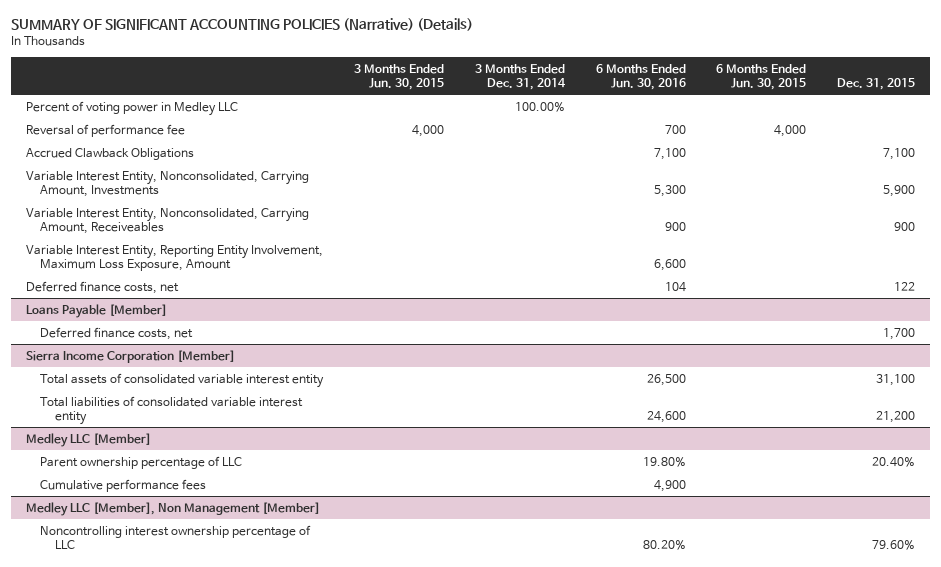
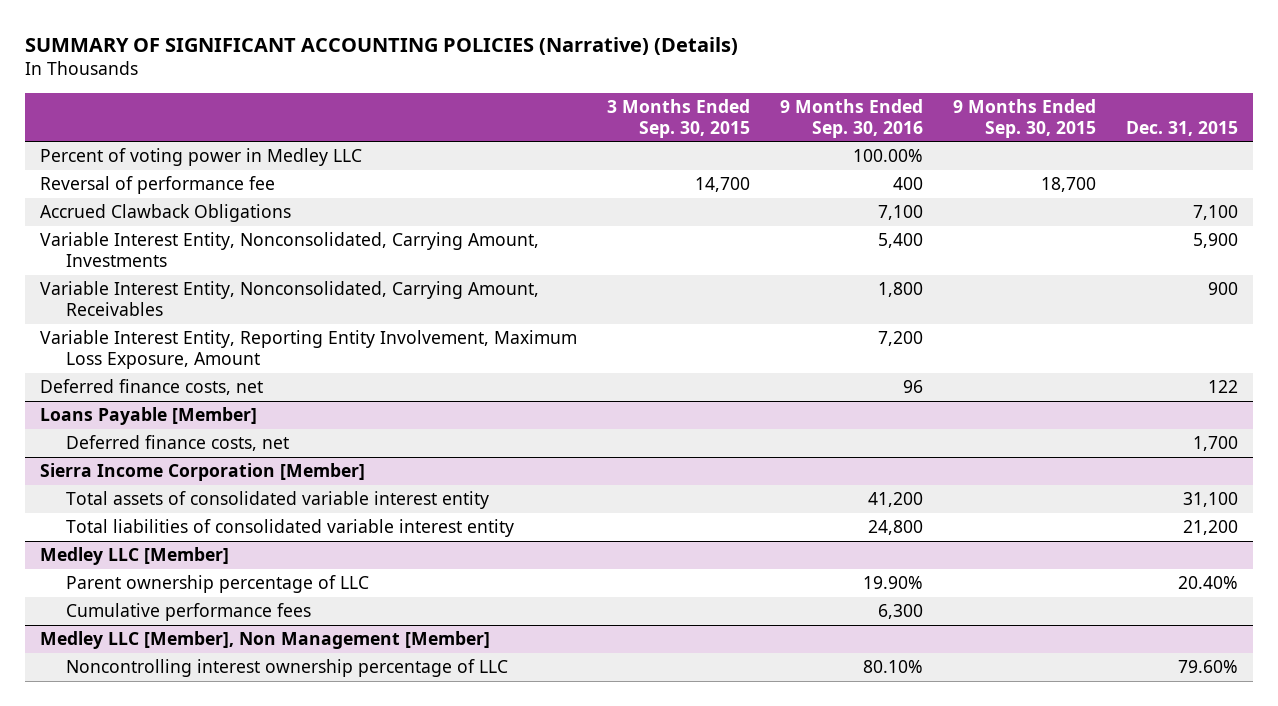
[354,63,445,91] 3 Months Ended Jun. 30, 2015 -> none
[474,63,566,91] 3 Months Ended Dec. 31, 2014 -> none
[595,63,686,91] 6 Months Ended Jun. 30, 2016 -> none
[716,63,807,91] 6 Months Ended Jun. 30, 2015 -> none
none -> [606,99,750,138] 3 Months Ended Sep. 30, 2015
none -> [779,99,923,138] 9 Months Ended Sep. 30, 2016
none -> [952,99,1096,138] 9 Months Ended Sep. 30, 2015
[26,207,310,234] Variable Interest Entity, Nonconsolidated, Carrying Amount, Receiveables -> [39,281,539,316] Variable Interest Entity, Nonconsolidated, Carrying Amount, Receivables

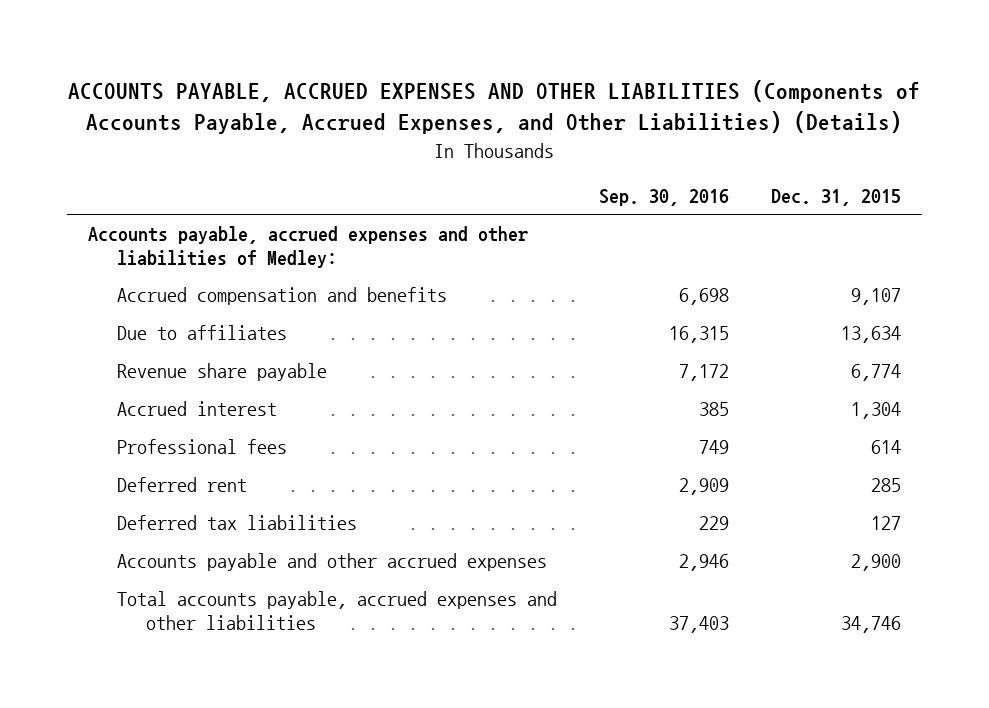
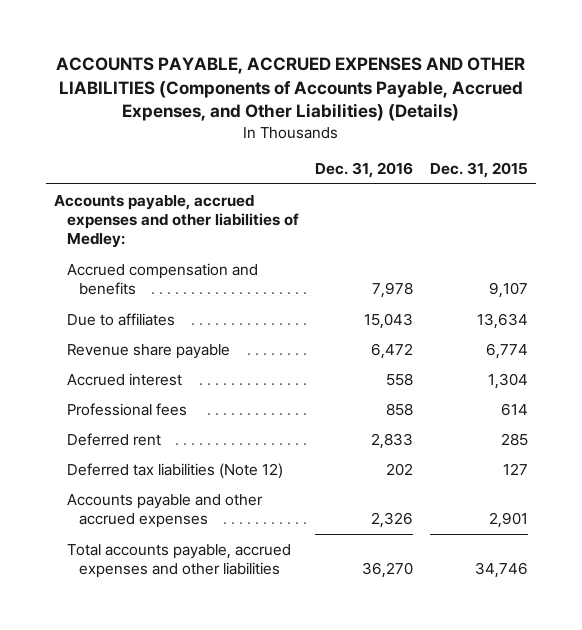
[598,188,729,206] Sep. 30, 2016 -> none
none -> [315,161,414,178] Dec. 31, 2016
[116,515,357,531] Deferred tax liabilities -> [66,462,283,479] Deferred tax liabilities (Note 12)
[850,554,901,572] 2,900 -> [488,511,528,528] 2,901

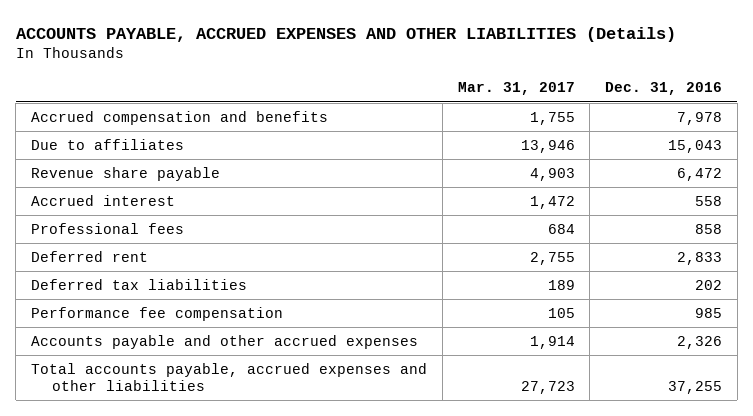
[55,56,525,122] ACCOUNTS PAYABLE, ACCRUED EXPENSES AND OTHER LIABILITIES (Components of Accounts Payable, Accrued Expenses, and Other Liabilities) (Details) -> [15,26,676,42] ACCOUNTS PAYABLE, ACCRUED EXPENSES AND OTHER LIABILITIES (Details)
[429,161,528,178] Dec. 31, 2015 -> none
none -> [457,82,575,96] Mar. 31, 2017
[54,194,299,249] Accounts payable, accrued expenses and other liabilities of Medley: -> none
[66,462,283,479] Deferred tax liabilities (Note 12) -> [31,279,248,291] Deferred tax liabilities
none -> [31,307,284,322] Performance fee compensation
[362,561,414,578] 36,270 -> [668,381,723,395] 37,255

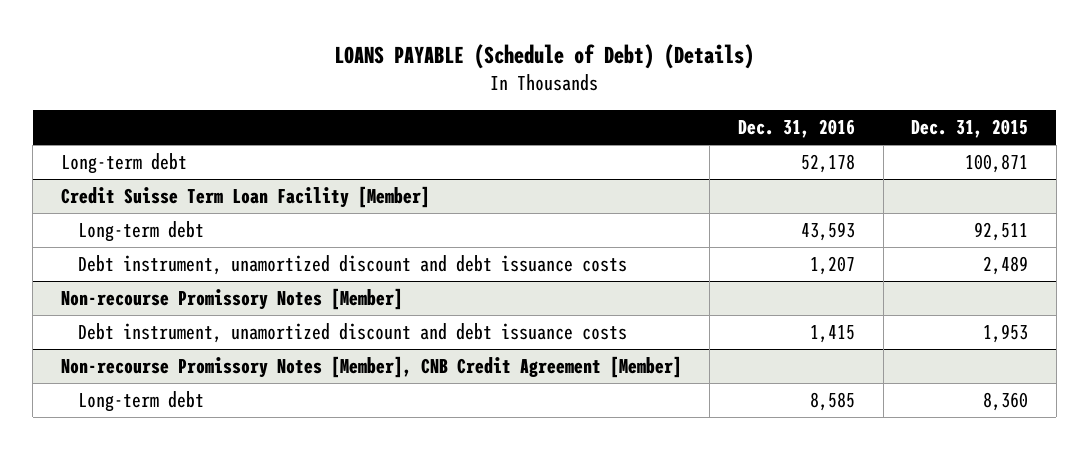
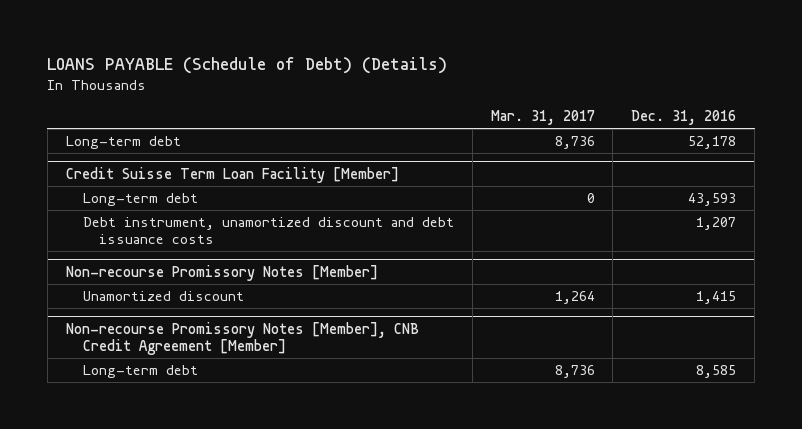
[911,119,1029,139] Dec. 31, 2015 -> none
none -> [490,110,595,126] Mar. 31, 2017
[78,323,628,344] Debt instrument, unamortized discount and debt issuance costs -> [82,291,244,302] Unamortized discount

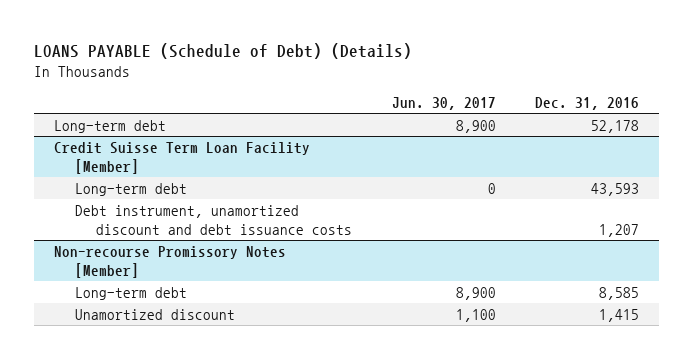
[490,110,595,126] Mar. 31, 2017 -> none
none -> [391,96,496,110] Jun. 30, 2017
[65,321,419,355] Non-recourse Promissory Notes [Member], CNB Credit Agreement [Member] -> none
[82,291,244,302] Unamortized discount -> [74,308,235,320] Unamortized discount

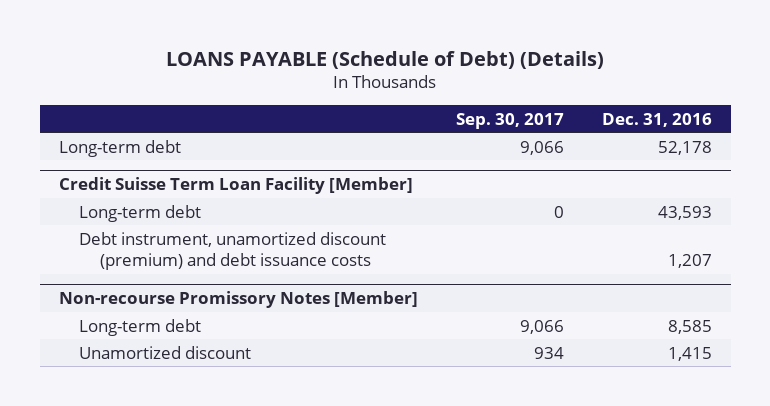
[391,96,496,110] Jun. 30, 2017 -> none
none -> [455,112,564,129] Sep. 30, 2017
[74,204,353,235] Debt instrument, unamortized discount and debt issuance costs -> [79,231,387,271] Debt instrument, unamortized discount (premium) and debt issuance costs

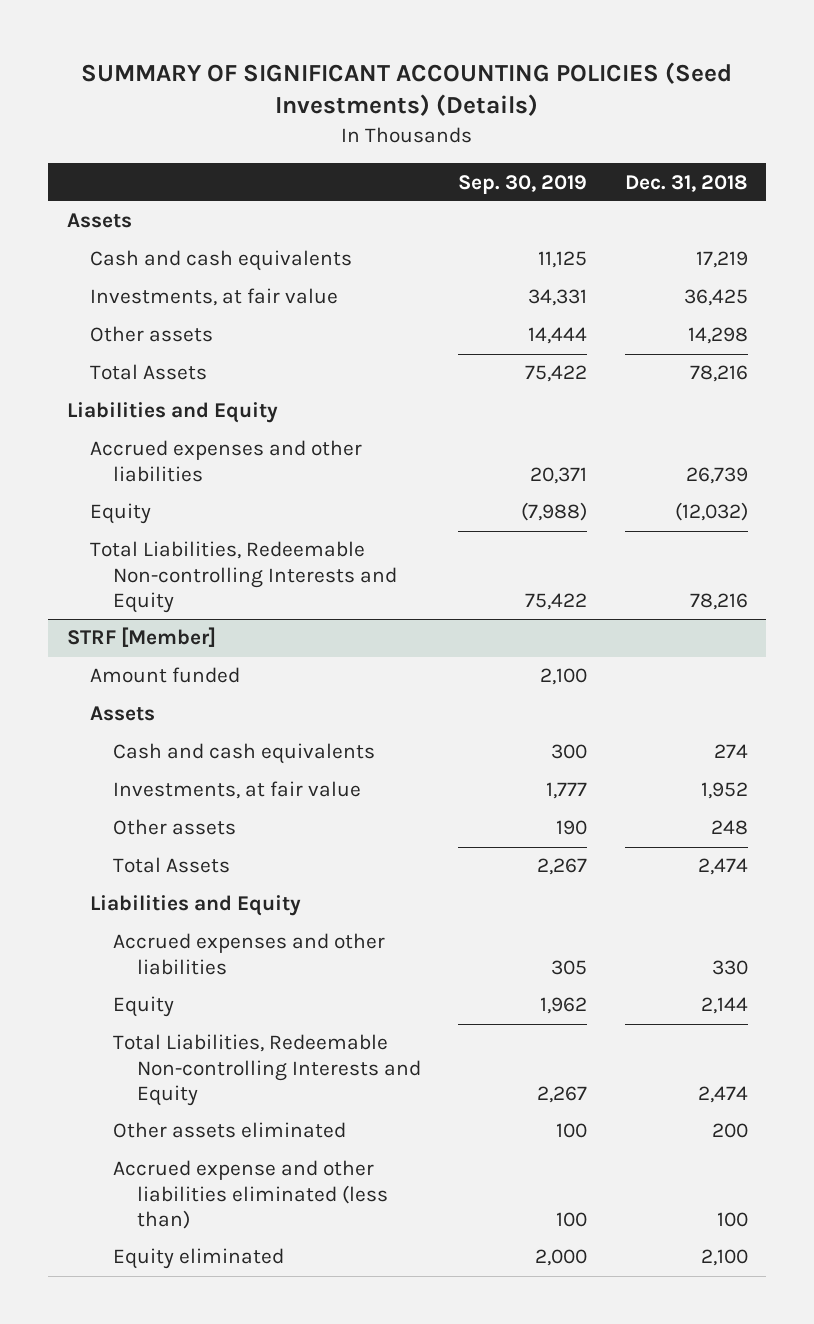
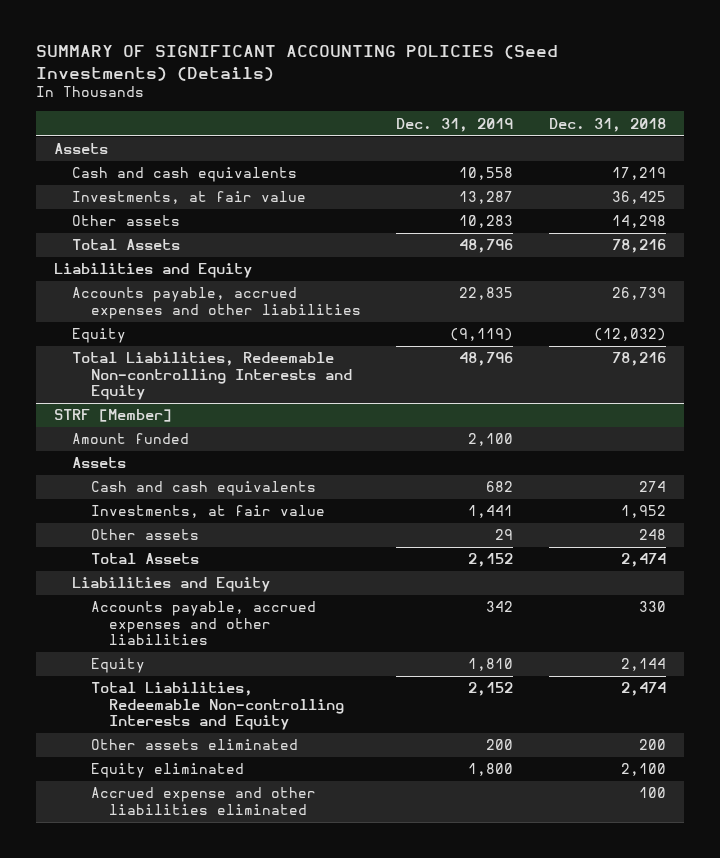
[458,174,588,194] Sep. 30, 2019 -> none
none -> [396,117,514,132] Dec. 31, 2019
[89,440,362,482] Accrued expenses and other liabilities -> [72,287,361,319] Accounts payable, accrued expenses and other liabilities
[113,933,386,975] Accrued expenses and other liabilities -> [90,601,316,645] Accounts payable, accrued expenses and other liabilities
[113,1160,388,1230] Accrued expense and other liabilities eliminated (less than) -> none
none -> [90,787,316,815] Accrued expense and other liabilities eliminated

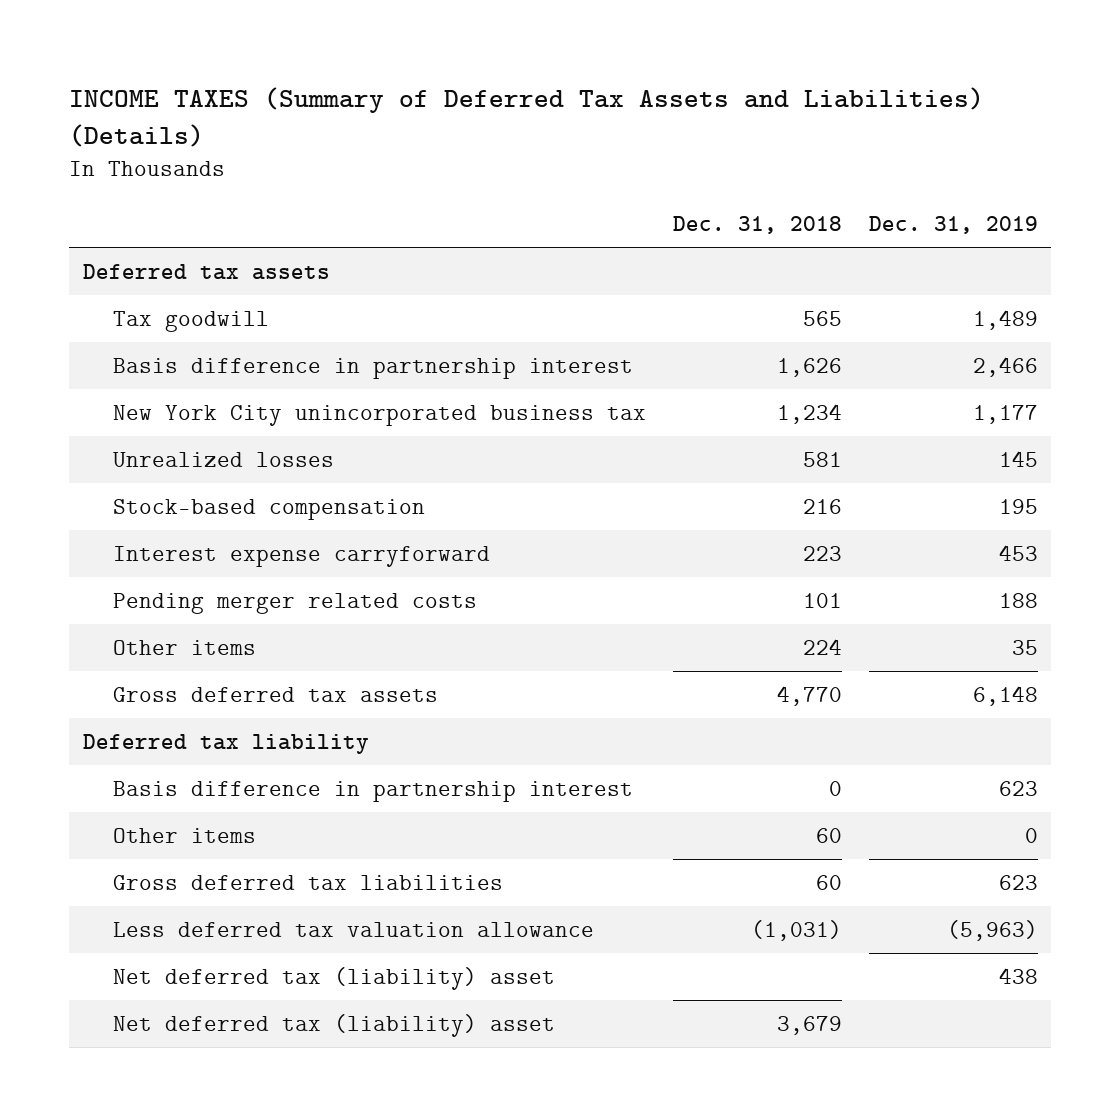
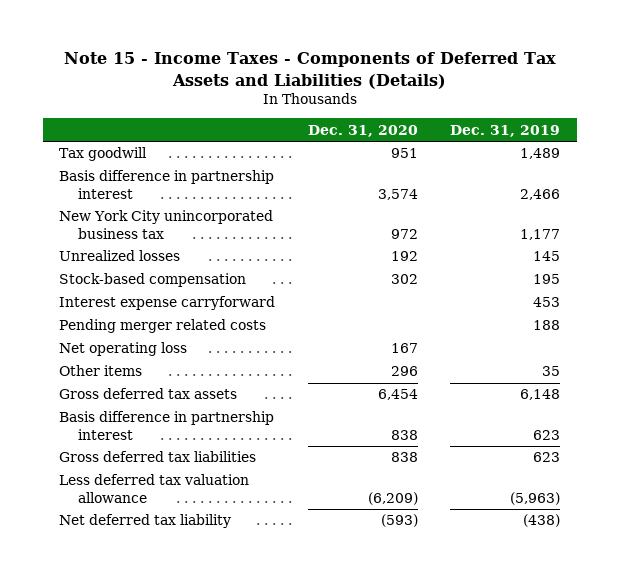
[69,86,985,148] INCOME TAXES (Summary of Deferred Tax Assets and Liabilities) (Details) -> [63,52,556,89] Note 15 - Income Taxes - Components of Deferred Tax Assets and Liabilities (Details)
[672,216,842,235] Dec. 31, 2018 -> none
none -> [307,124,418,137] Dec. 31, 2020
[82,263,330,280] Deferred tax assets -> none
none -> [59,342,188,357] Net operating loss
[82,733,369,754] Deferred tax liability -> none
[113,827,257,843] Other items -> none
[113,1013,556,1037] Net deferred tax (liability) asset -> none
[113,966,556,990] Net deferred tax (liability) asset -> [59,514,232,529] Net deferred tax liability
[998,967,1038,984] 438 -> [523,514,561,528] (438)

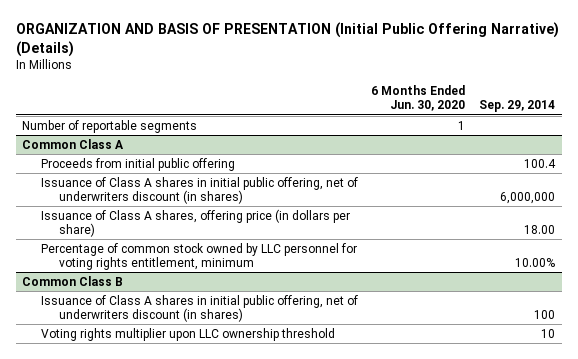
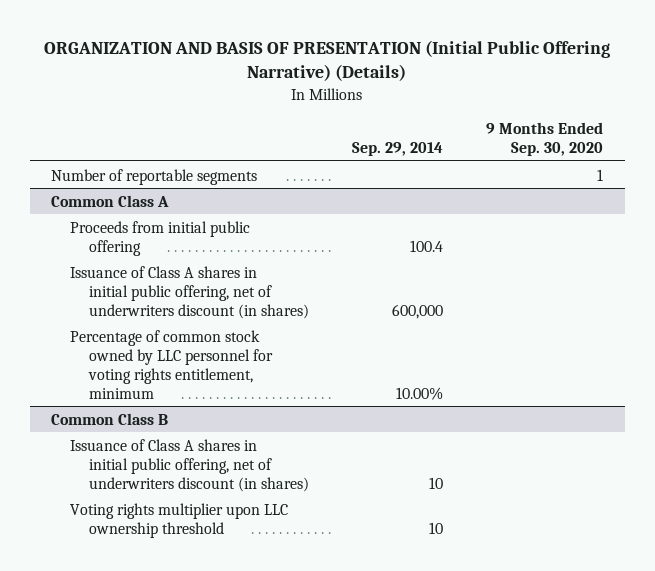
[371,85,466,112] 6 Months Ended Jun. 30, 2020 -> none
none -> [486,121,604,156] 9 Months Ended Sep. 30, 2020
[40,208,350,238] Issuance of Class A shares, offering price (in dollars per share) -> none
[500,192,556,205] 6,000,000 -> [392,303,444,319] 600,000
[534,310,556,320] 100 -> [429,476,444,489] 10

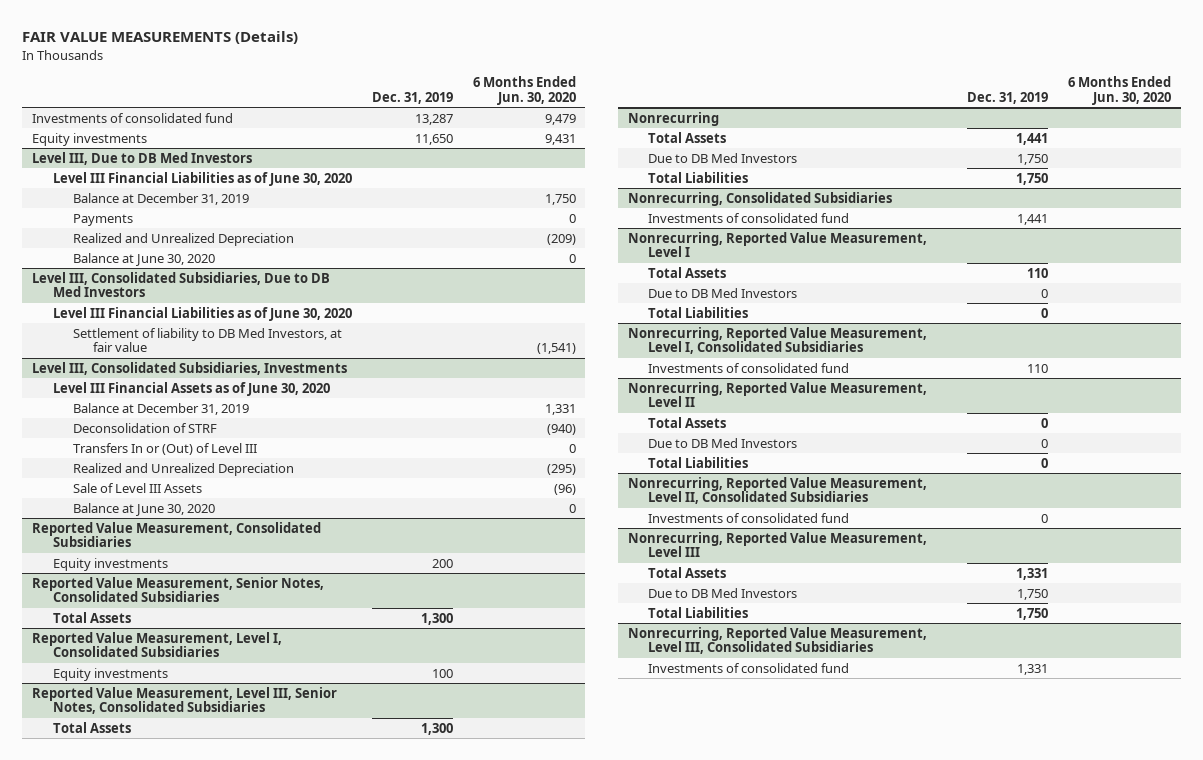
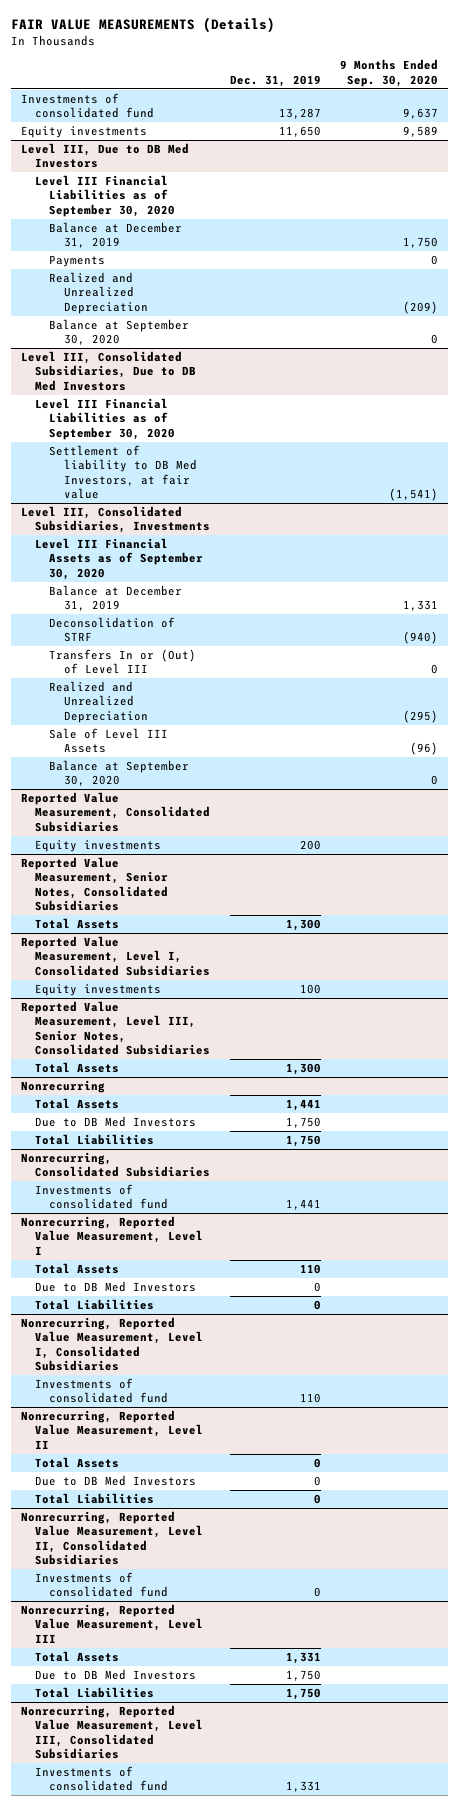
[472,76,576,105] 6 Months Ended Jun. 30, 2020 -> none
none -> [340,59,439,87] 9 Months Ended Sep. 30, 2020
[52,171,352,186] Level III Financial Liabilities as of June 30, 2020 -> [35,175,176,217] Level III Financial Liabilities as of September 30, 2020
[72,252,215,266] Balance at June 30, 2020 -> [49,319,190,346] Balance at September 30, 2020
[52,306,352,321] Level III Financial Liabilities as of June 30, 2020 -> [35,398,176,440] Level III Financial Liabilities as of September 30, 2020
[52,381,330,396] Level III Financial Assets as of June 30, 2020 -> [35,538,204,580] Level III Financial Assets as of September 30, 2020
[72,502,215,516] Balance at June 30, 2020 -> [49,760,190,787] Balance at September 30, 2020

